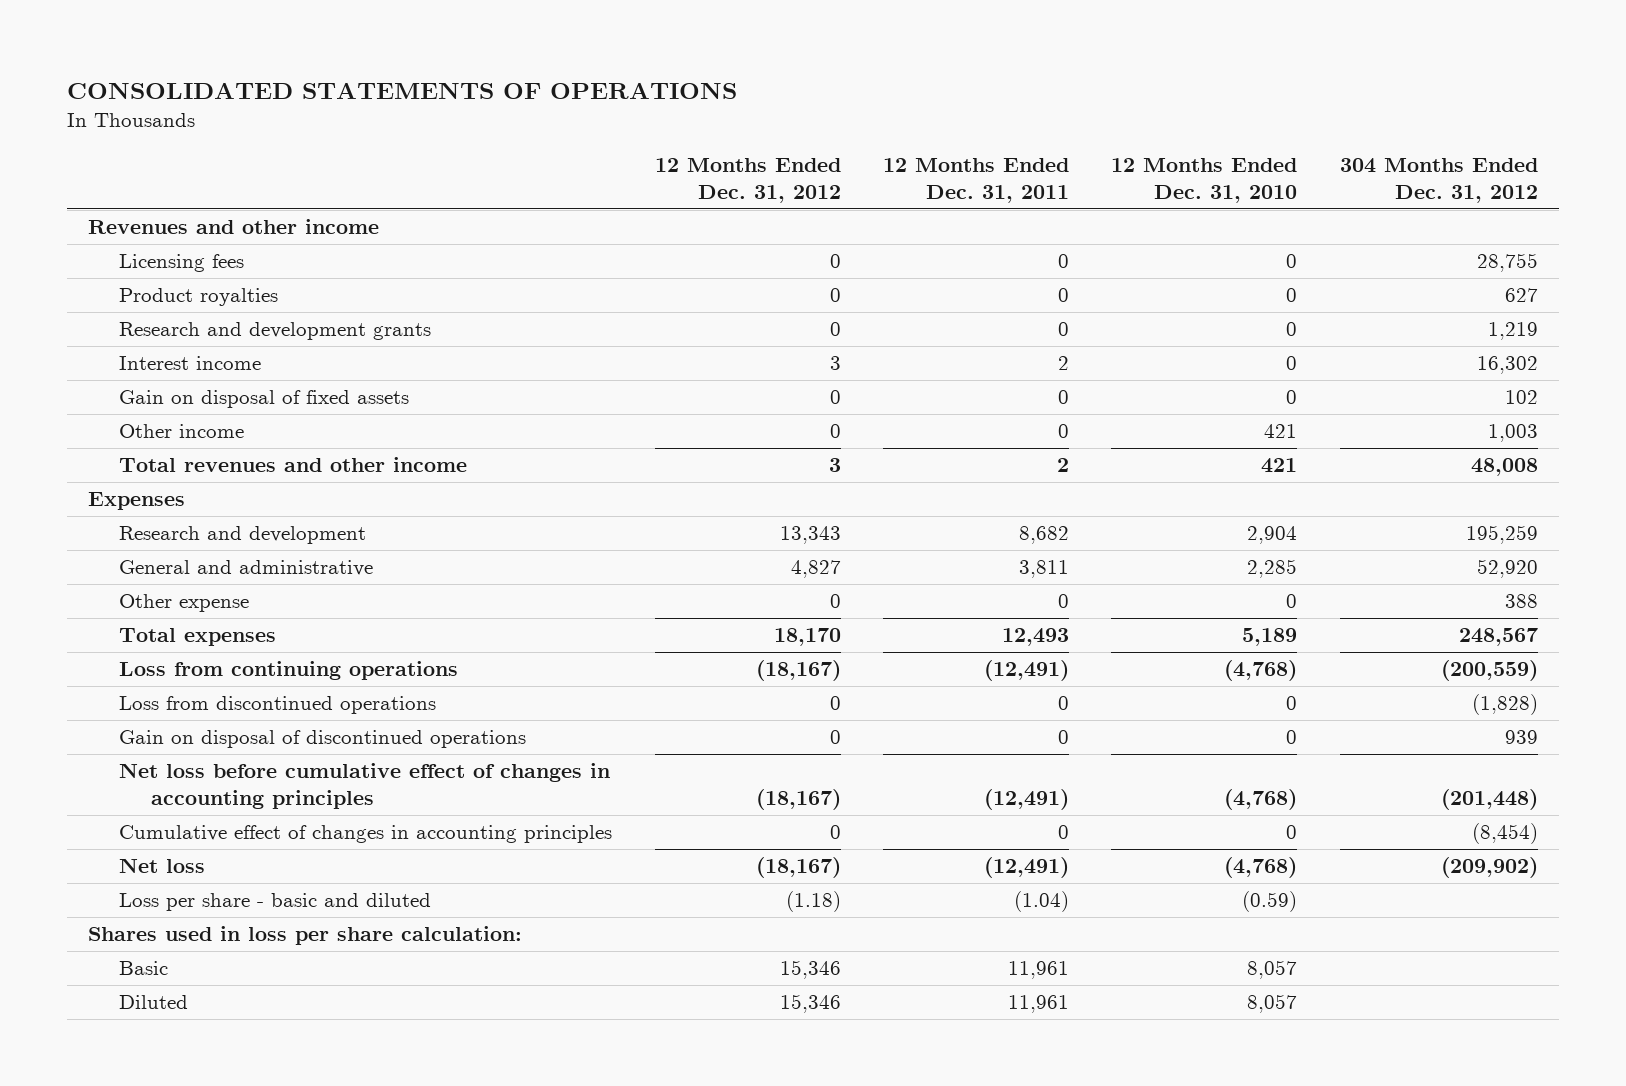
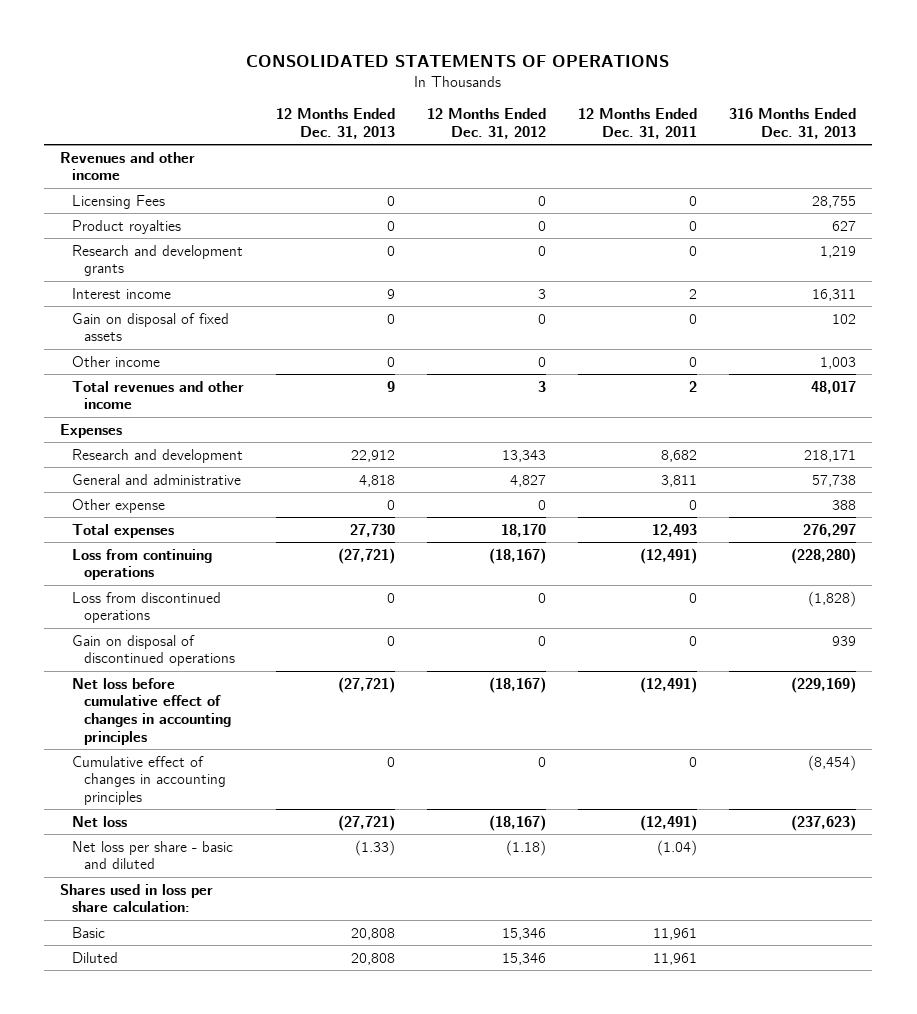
[1111,158,1298,203] 12 Months Ended Dec. 31, 2010 -> none
[1339,158,1538,203] 304 Months Ended Dec. 31, 2012 -> none
none -> [276,108,396,139] 12 Months Ended Dec. 31, 2013
none -> [729,108,857,139] 316 Months Ended Dec. 31, 2013
[119,254,245,273] Licensing fees -> [72,194,166,209] Licensing Fees
[119,893,432,912] Loss per share - basic and diluted -> [72,840,234,870] Net loss per share - basic and diluted

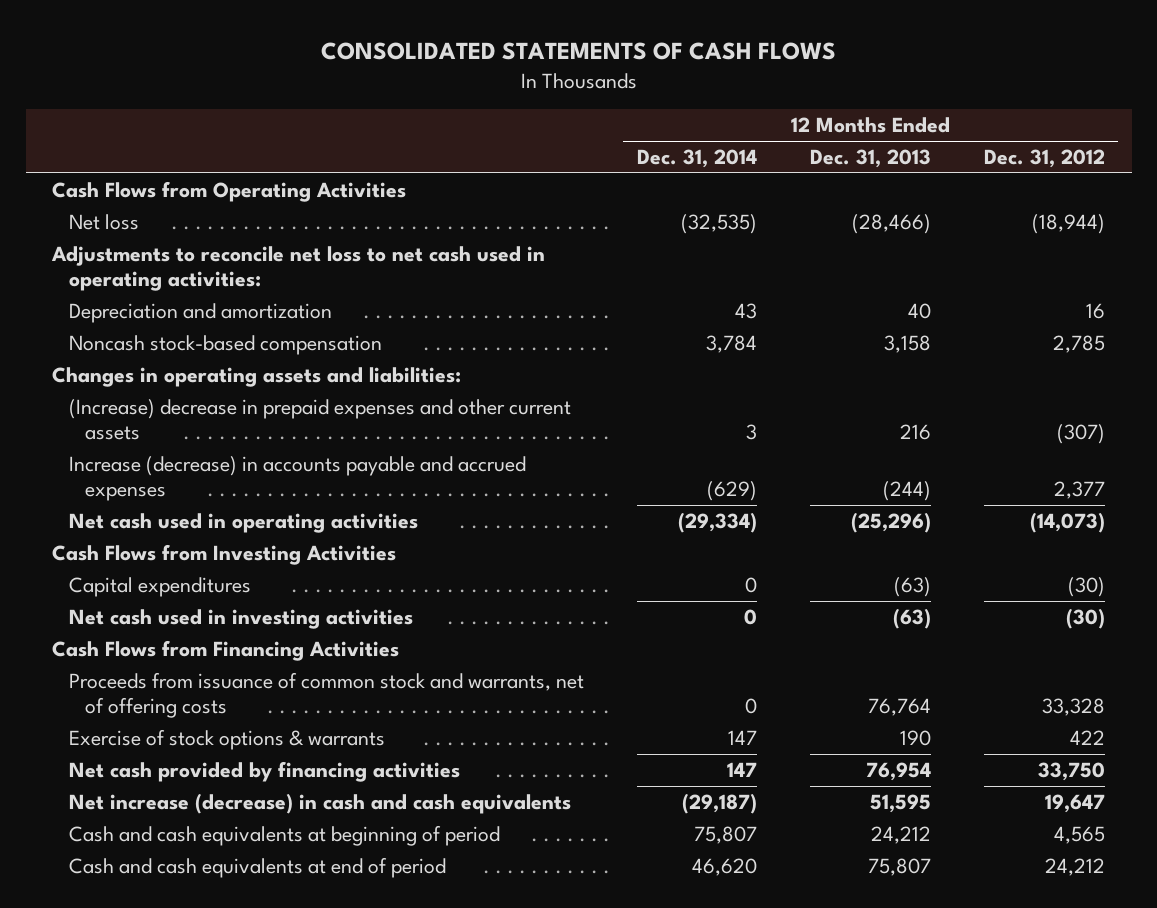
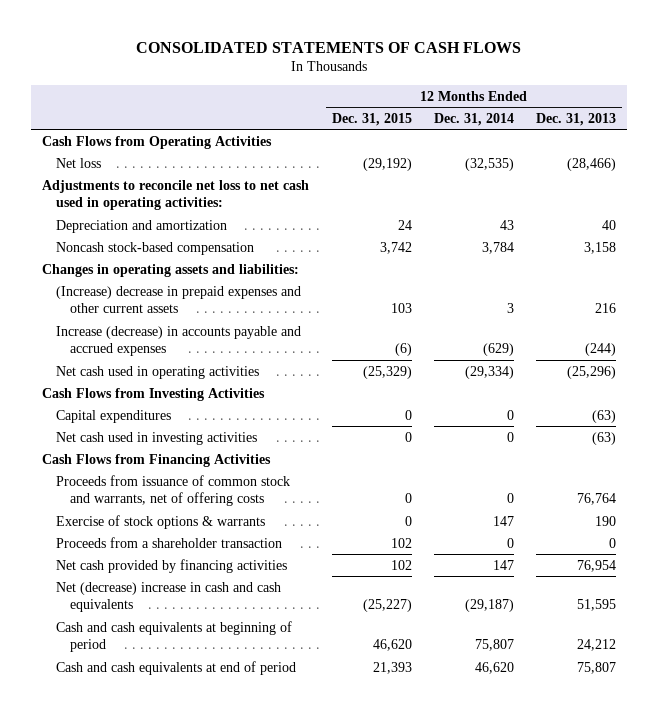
[983,148,1105,168] Dec. 31, 2012 -> none
none -> [331,112,412,126] Dec. 31, 2015
none -> [56,536,283,548] Proceeds from a shareholder transaction
[68,792,571,814] Net increase (decrease) in cash and cash equivalents -> [56,581,282,613] Net (decrease) increase in cash and cash equivalents

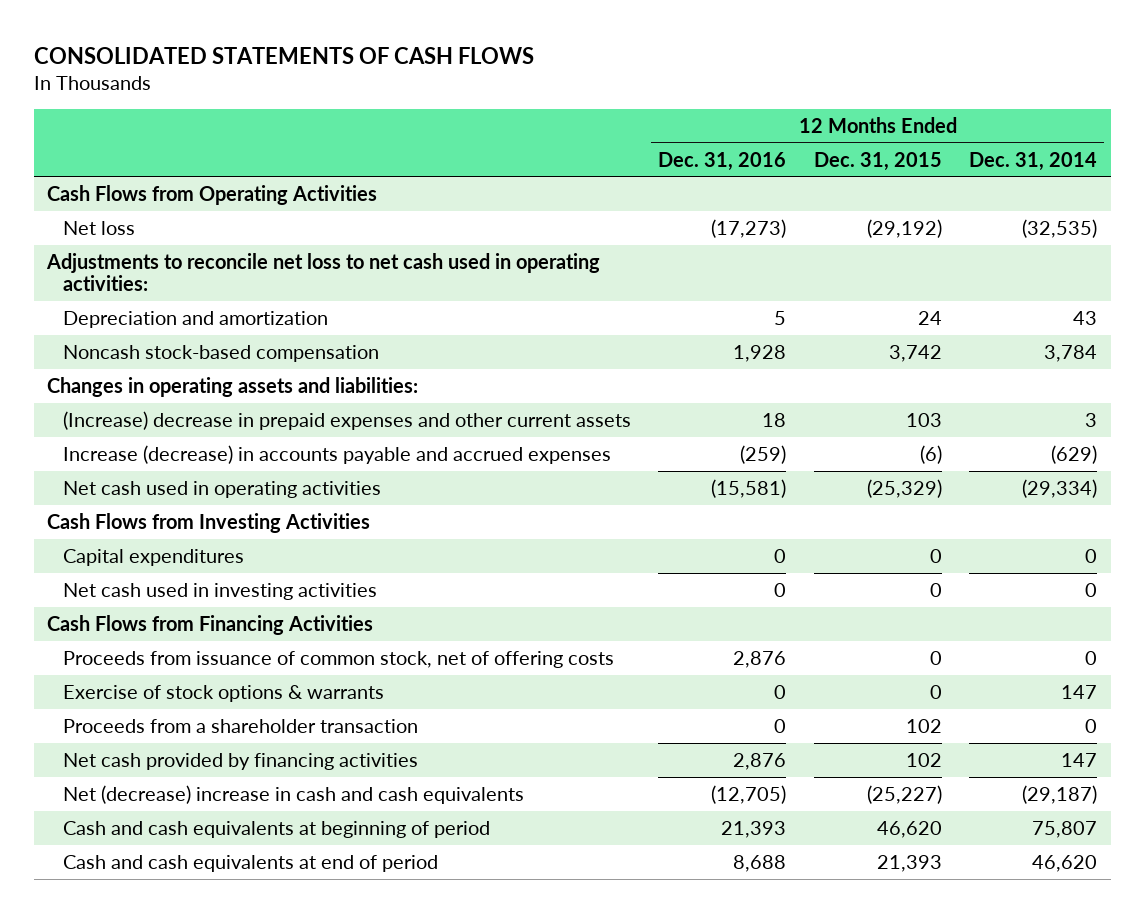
[536,112,617,126] Dec. 31, 2013 -> none
none -> [658,151,787,171] Dec. 31, 2016
[56,474,291,507] Proceeds from issuance of common stock and warrants, net of offering costs -> [62,650,614,668] Proceeds from issuance of common stock, net of offering costs

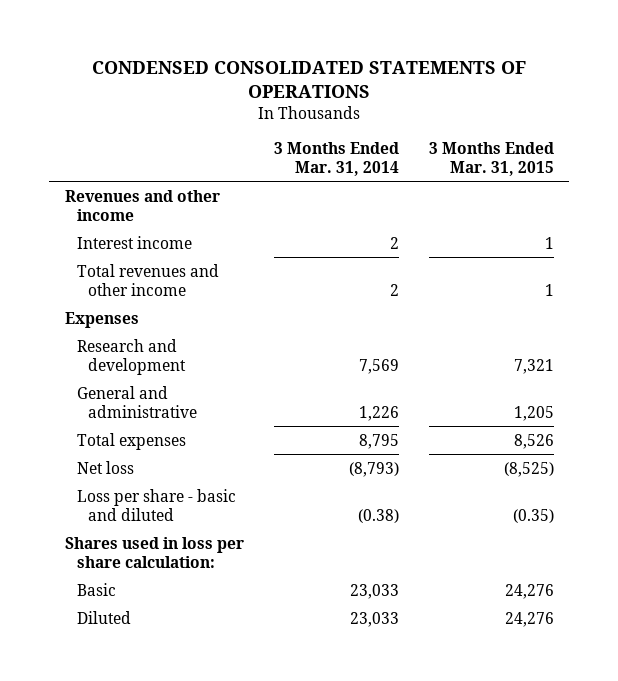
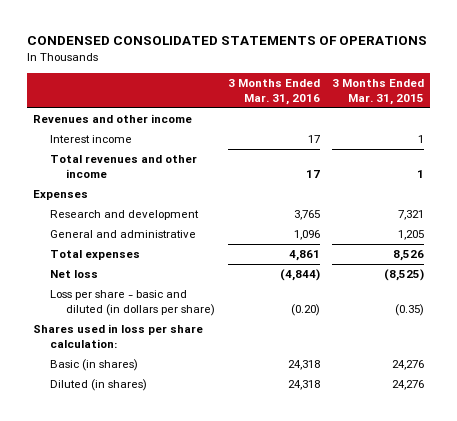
[273,141,399,176] 3 Months Ended Mar. 31, 2014 -> none
none -> [227,79,320,105] 3 Months Ended Mar. 31, 2016
[76,488,236,521] Loss per share - basic and diluted -> [49,290,216,316] Loss per share - basic and diluted (in dollars per share)
[76,582,116,596] Basic -> [49,359,138,372] Basic (in shares)
[76,610,131,624] Diluted -> [49,379,147,392] Diluted (in shares)

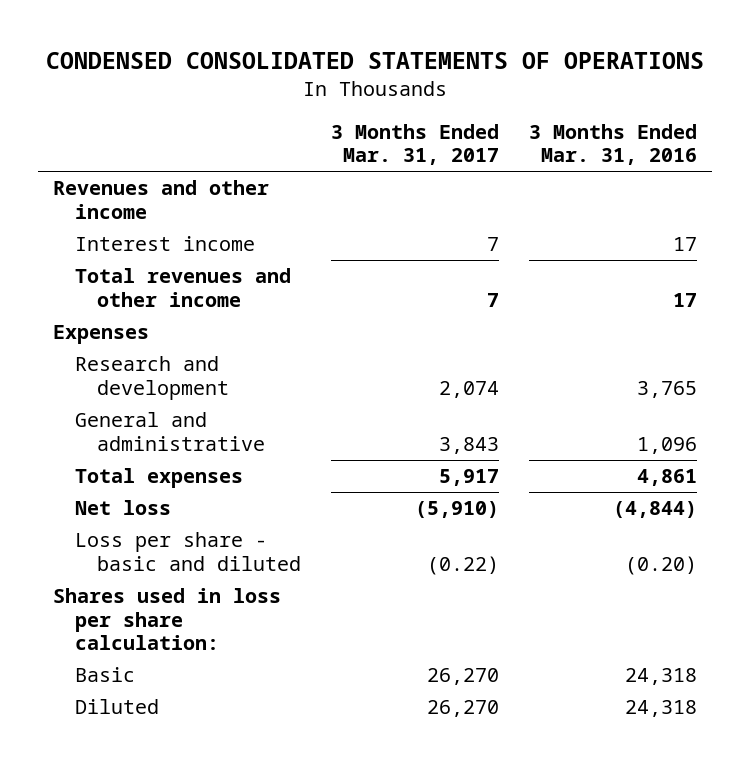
[331,79,424,105] 3 Months Ended Mar. 31, 2015 -> none
none -> [330,123,499,166] 3 Months Ended Mar. 31, 2017
[49,290,216,316] Loss per share - basic and diluted (in dollars per share) -> [75,532,302,571] Loss per share - basic and diluted
[49,359,138,372] Basic (in shares) -> [75,667,136,683] Basic
[49,379,147,392] Diluted (in shares) -> [75,699,160,715] Diluted

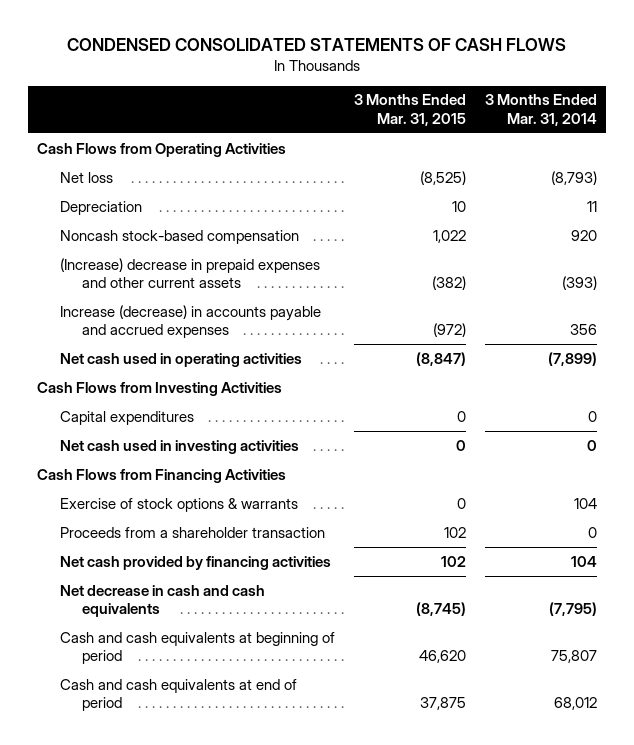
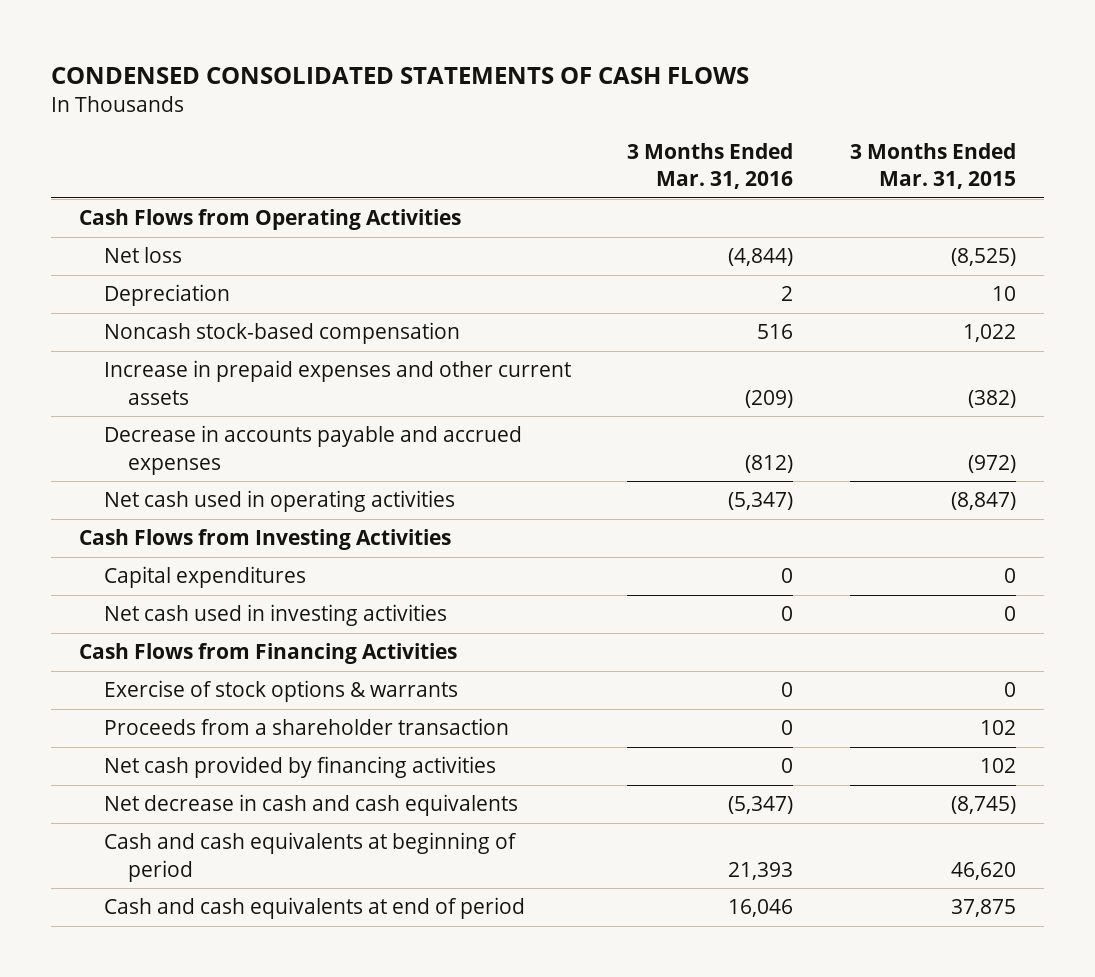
[484,94,597,126] 3 Months Ended Mar. 31, 2014 -> none
none -> [627,143,794,190] 3 Months Ended Mar. 31, 2016
[59,257,320,289] (Increase) decrease in prepaid expenses and other current assets -> [103,360,571,405] Increase in prepaid expenses and other current assets
[59,304,321,339] Increase (decrease) in accounts payable and accrued expenses -> [103,425,522,475] Decrease in accounts payable and accrued expenses

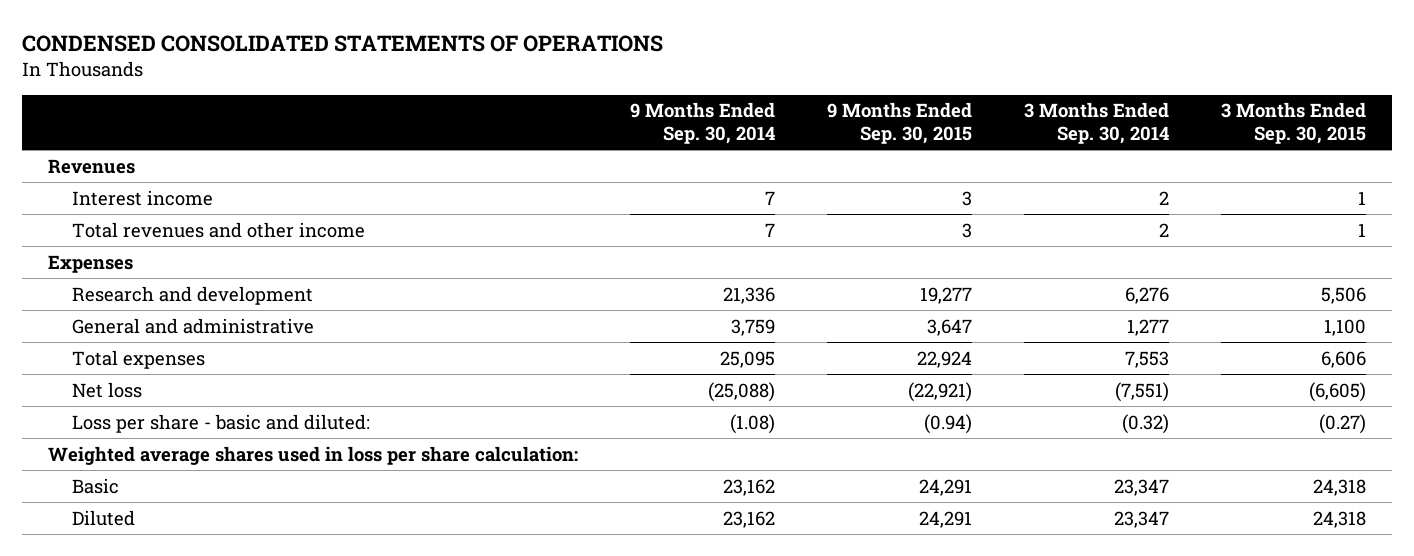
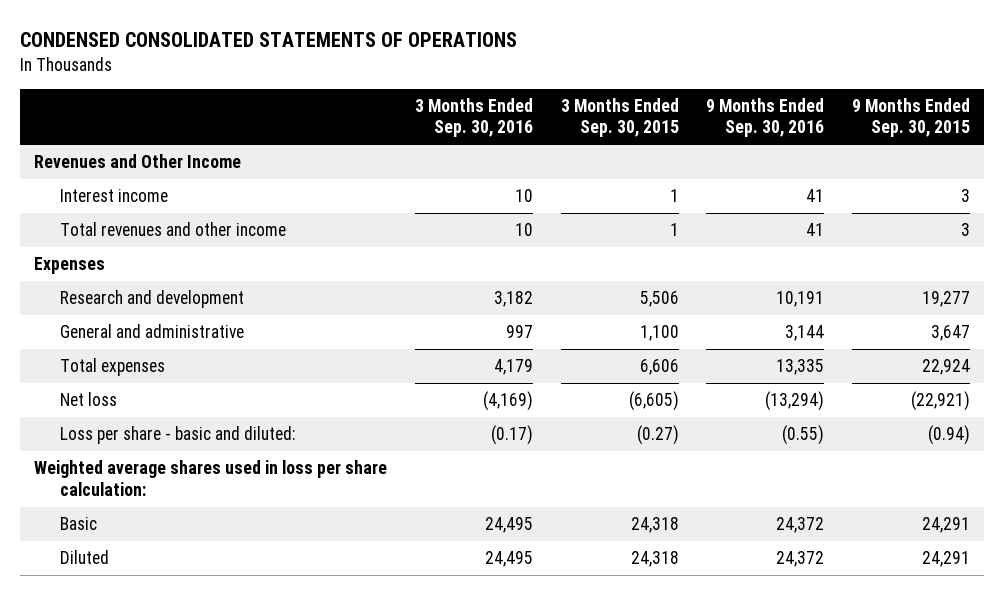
[629,102,775,144] 9 Months Ended Sep. 30, 2014 -> none
[1024,102,1170,144] 3 Months Ended Sep. 30, 2014 -> none
none -> [414,97,533,138] 3 Months Ended Sep. 30, 2016
none -> [706,97,825,138] 9 Months Ended Sep. 30, 2016
[47,158,135,174] Revenues -> [33,154,241,169] Revenues and Other Income

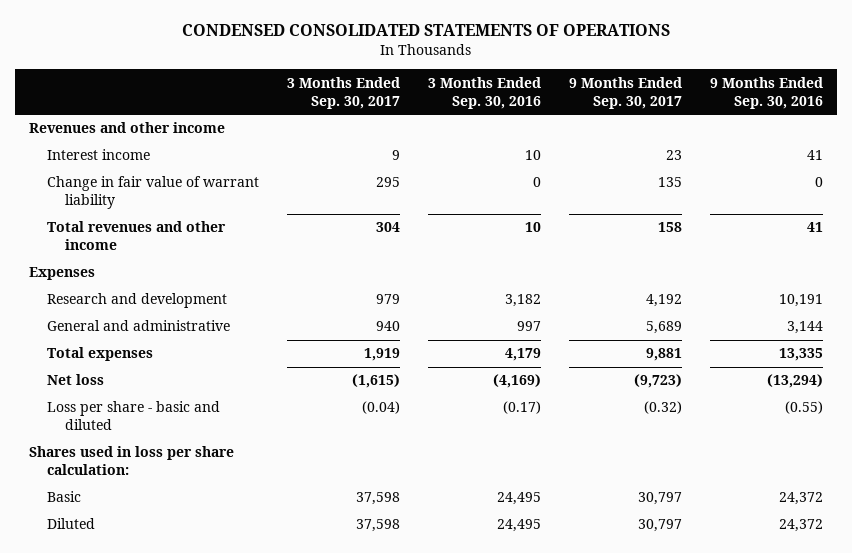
[560,97,679,138] 3 Months Ended Sep. 30, 2015 -> none
[852,97,971,138] 9 Months Ended Sep. 30, 2015 -> none
none -> [286,76,400,109] 3 Months Ended Sep. 30, 2017
none -> [569,76,683,109] 9 Months Ended Sep. 30, 2017
[33,154,241,169] Revenues and Other Income -> [28,122,225,134] Revenues and other income
none -> [46,176,259,210] Change in fair value of warrant liability
[59,426,295,445] Loss per share - basic and diluted: -> [46,401,220,431] Loss per share - basic and diluted
[33,460,387,496] Weighted average shares used in loss per share calculation: -> [28,446,234,476] Shares used in loss per share calculation:

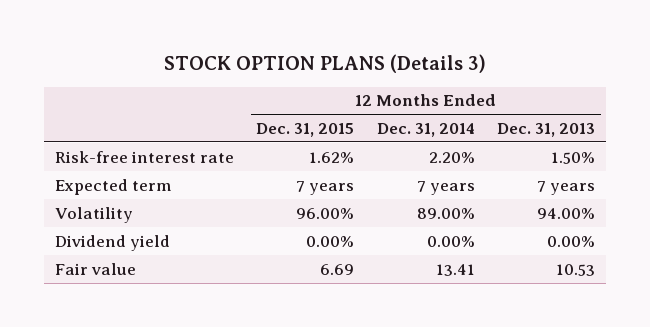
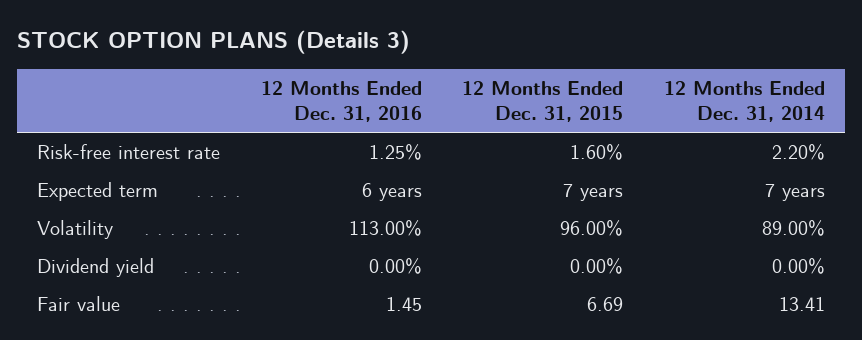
[496,122,595,137] Dec. 31, 2013 -> none
none -> [260,80,422,123] 12 Months Ended Dec. 31, 2016
[309,151,355,163] 1.62% -> [570,144,624,161] 1.60%

